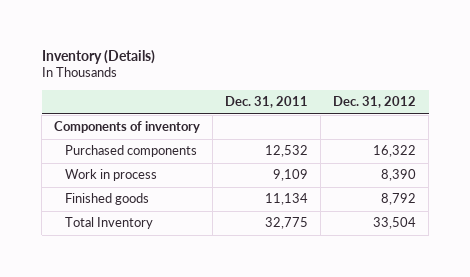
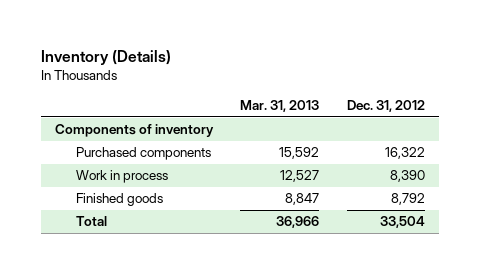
[225,96,309,109] Dec. 31, 2011 -> none
none -> [240,100,320,113] Mar. 31, 2013
[64,217,153,230] Total Inventory -> [76,216,108,227] Total

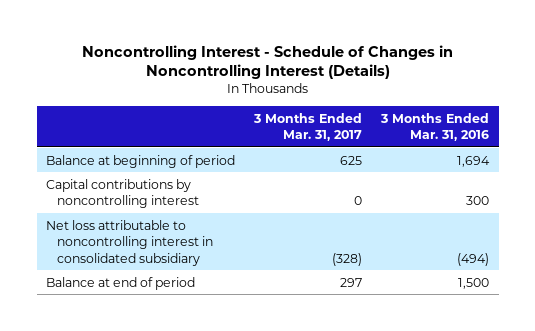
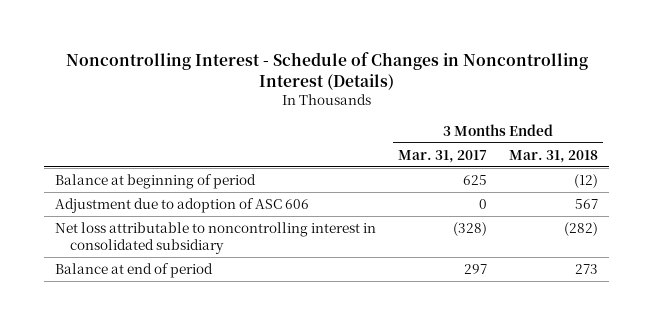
[380,112,490,142] 3 Months Ended Mar. 31, 2016 -> none
none -> [508,149,598,163] Mar. 31, 2018
[46,178,200,209] Capital contributions by noncontrolling interest -> none
none -> [55,197,310,213] Adjustment due to adoption of ASC 606

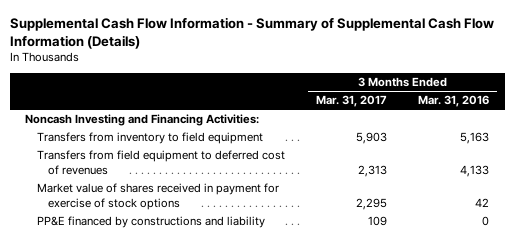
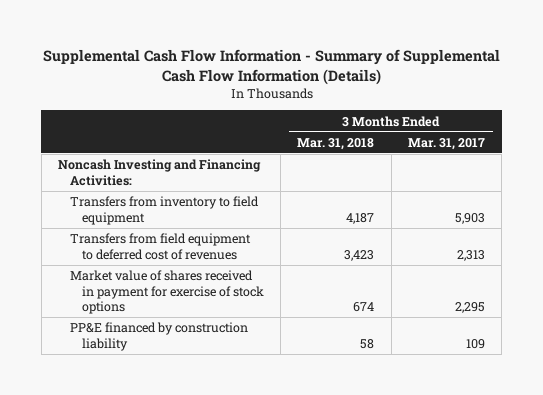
[418,95,490,108] Mar. 31, 2016 -> none
none -> [297,137,375,150] Mar. 31, 2018
[36,216,265,229] PP&E financed by constructions and liability -> [69,322,248,351] PP&E financed by construction liability

